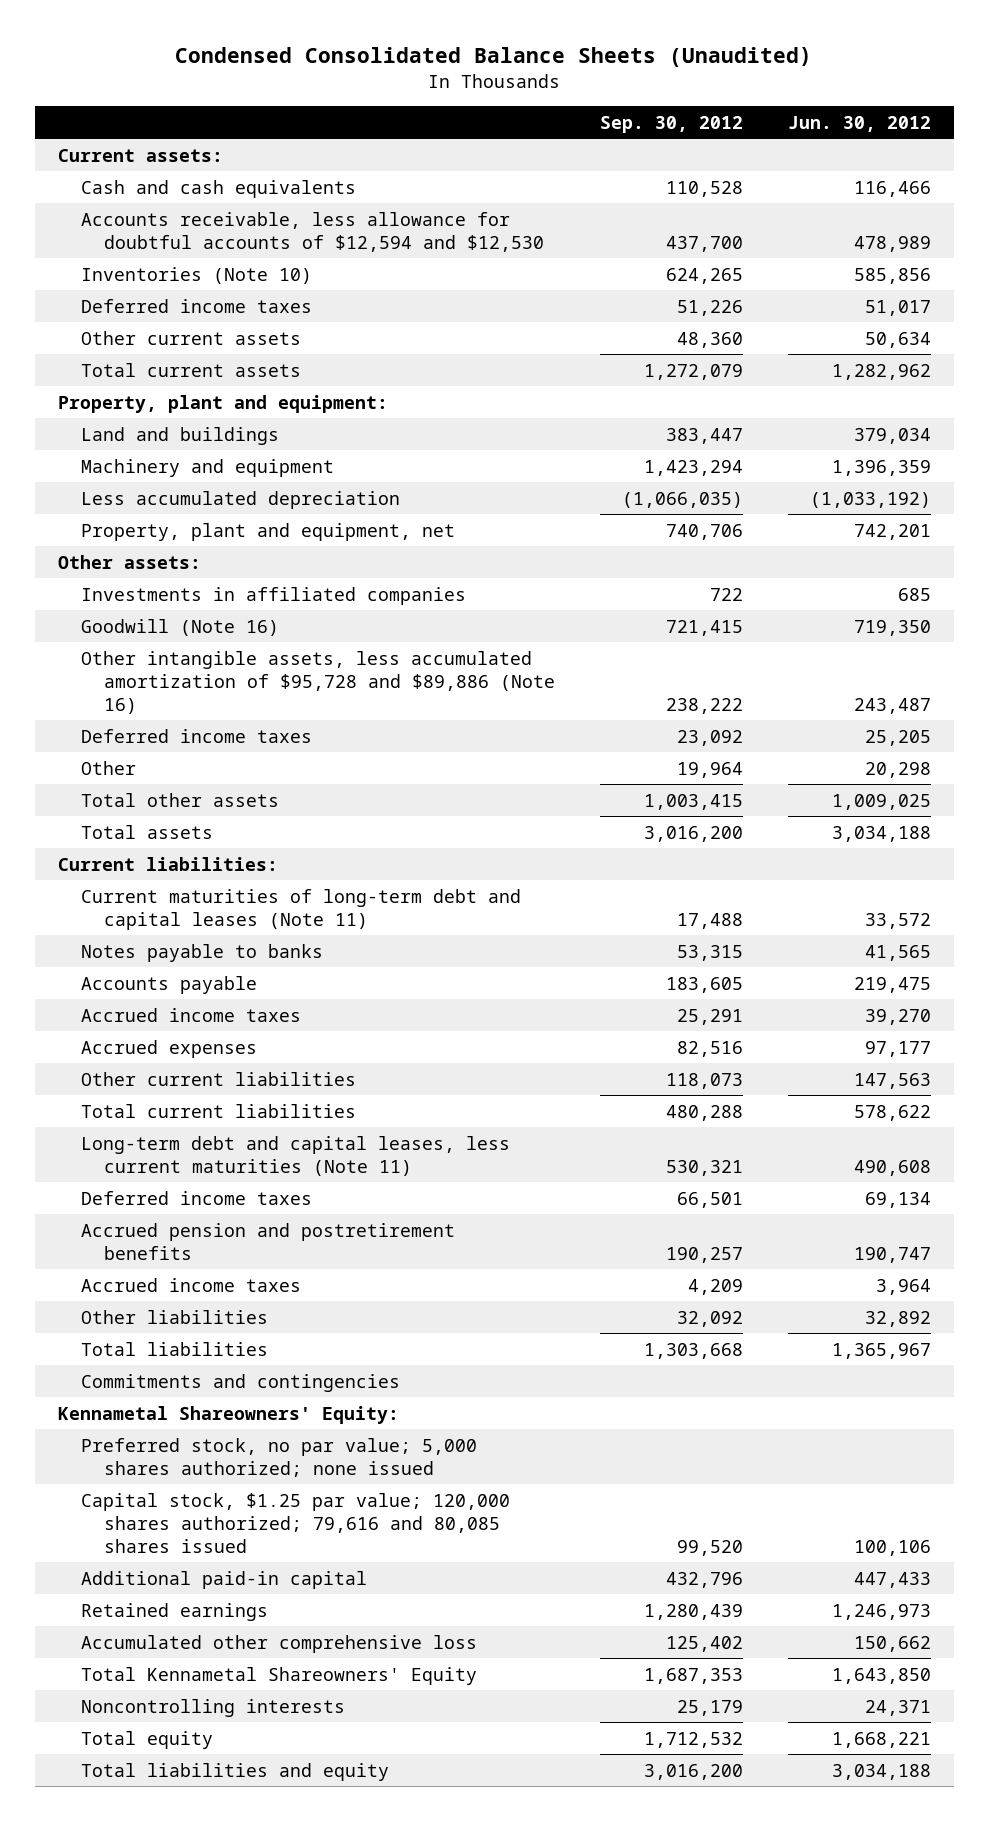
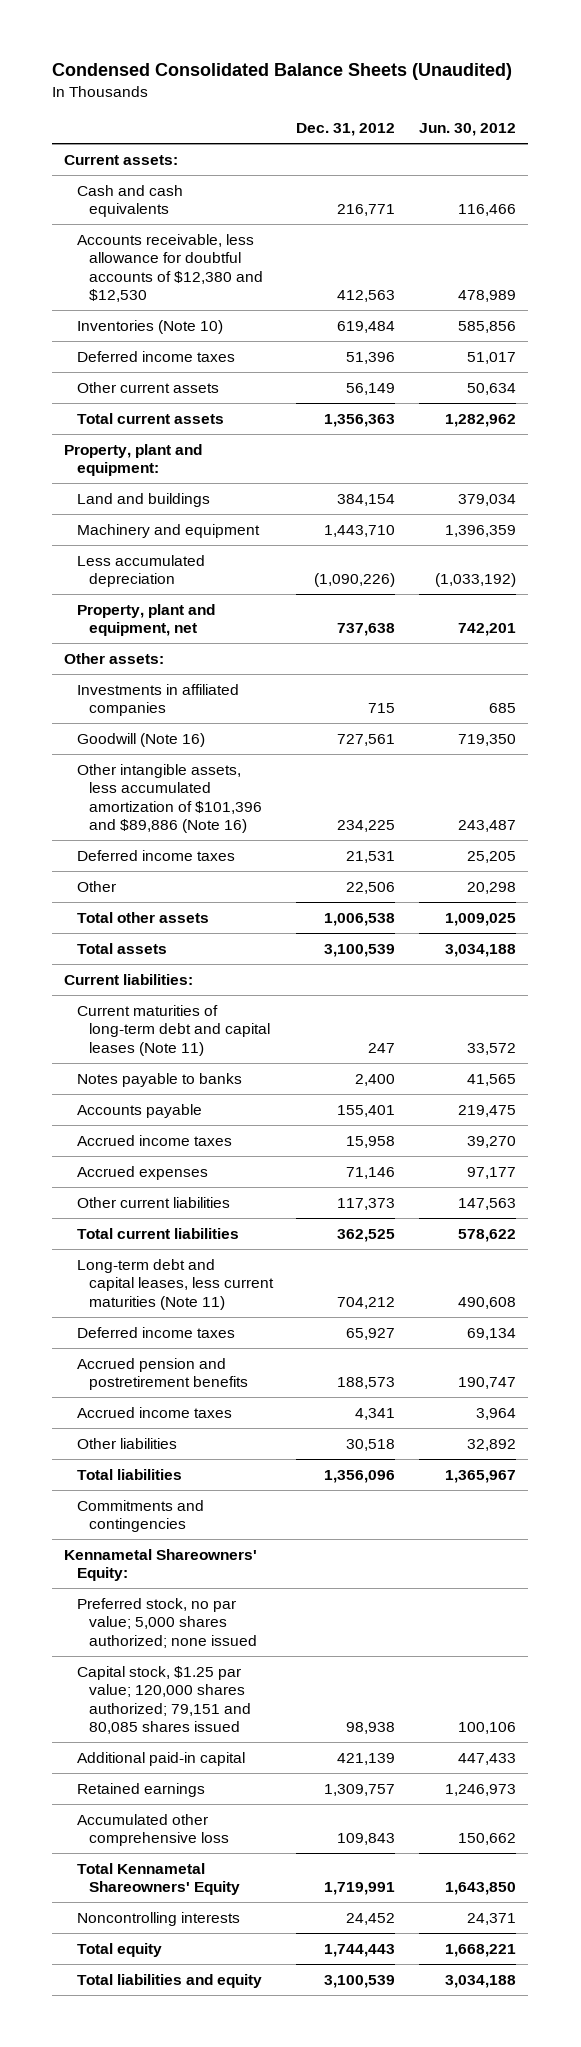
[599,115,743,133] Sep. 30, 2012 -> none
none -> [296,123,396,137] Dec. 31, 2012
[80,211,544,252] Accounts receivable, less allowance for doubtful accounts of $12,594 and $12,530 -> [76,233,263,303] Accounts receivable, less allowance for doubtful accounts of $12,380 and $12,530
[80,650,555,714] Other intangible assets, less accumulated amortization of $95,728 and $89,886 (Note 16) -> [76,763,262,834] Other intangible assets, less accumulated amortization of $101,396 and $89,886 (Note 16)
[80,1492,510,1553] Capital stock, $1.25 par value; 120,000 shares authorized; 79,616 and 80,085 shares issued -> [76,1665,251,1735] Capital stock, $1.25 par value; 120,000 shares authorized; 79,151 and 80,085 shares issued

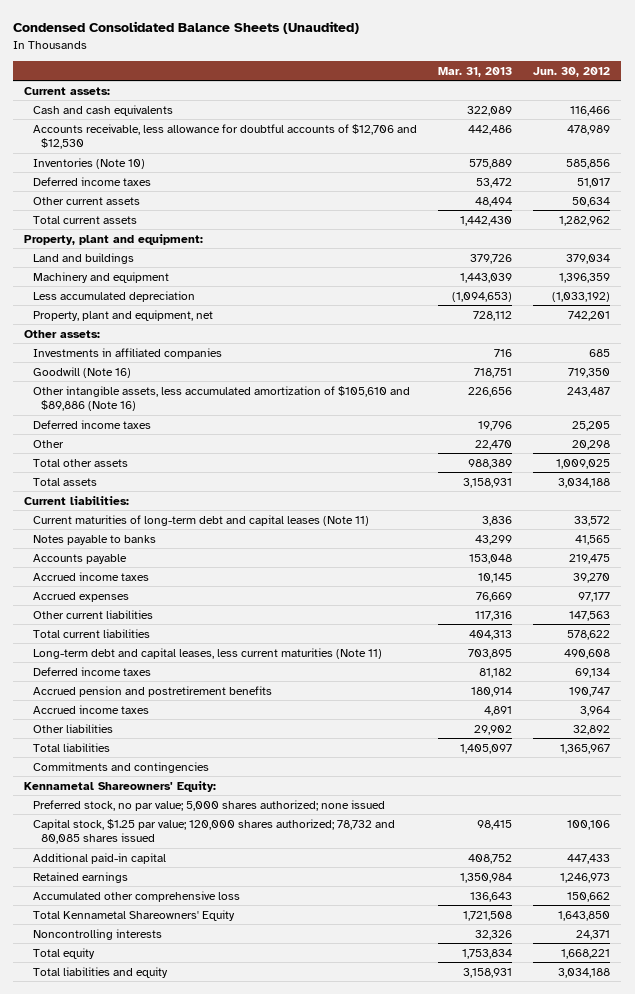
[296,123,396,137] Dec. 31, 2012 -> none
none -> [438,66,513,77] Mar. 31, 2013
[76,233,263,303] Accounts receivable, less allowance for doubtful accounts of $12,380 and $12,530 -> [32,123,417,150] Accounts receivable, less allowance for doubtful accounts of $12,706 and $12,530
[76,763,262,834] Other intangible assets, less accumulated amortization of $101,396 and $89,886 (Note 16) -> [32,385,410,412] Other intangible assets, less accumulated amortization of $105,610 and $89,886 (Note 16)
[76,1665,251,1735] Capital stock, $1.25 par value; 120,000 shares authorized; 79,151 and 80,085 shares issued -> [32,818,395,845] Capital stock, $1.25 par value; 120,000 shares authorized; 78,732 and 80,085 shares issued

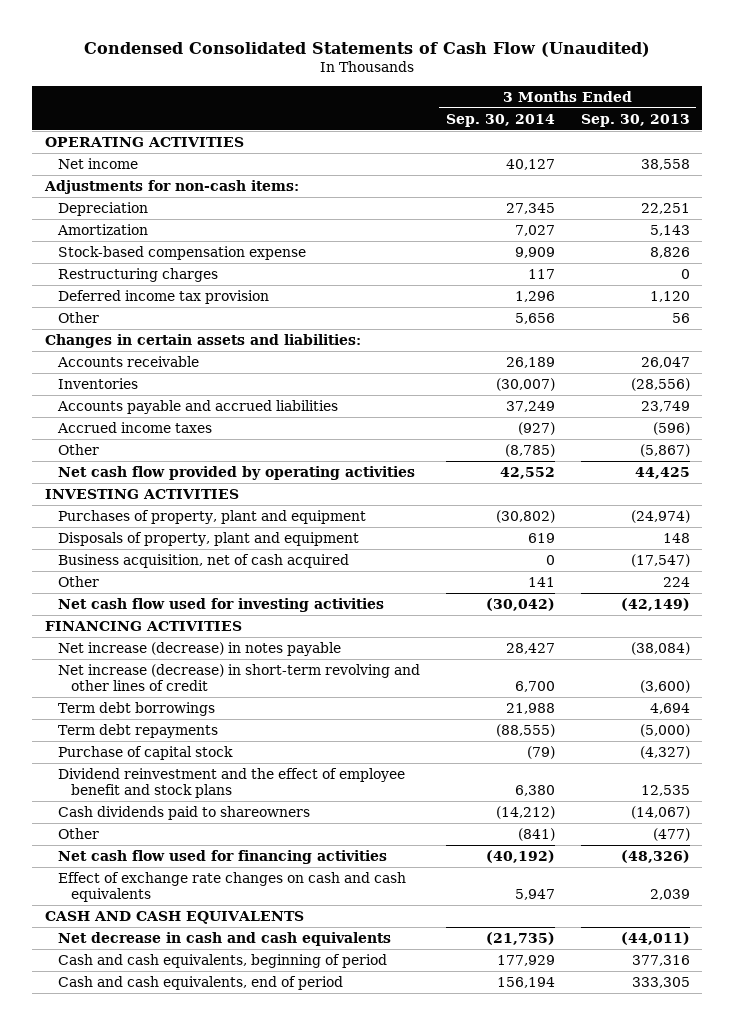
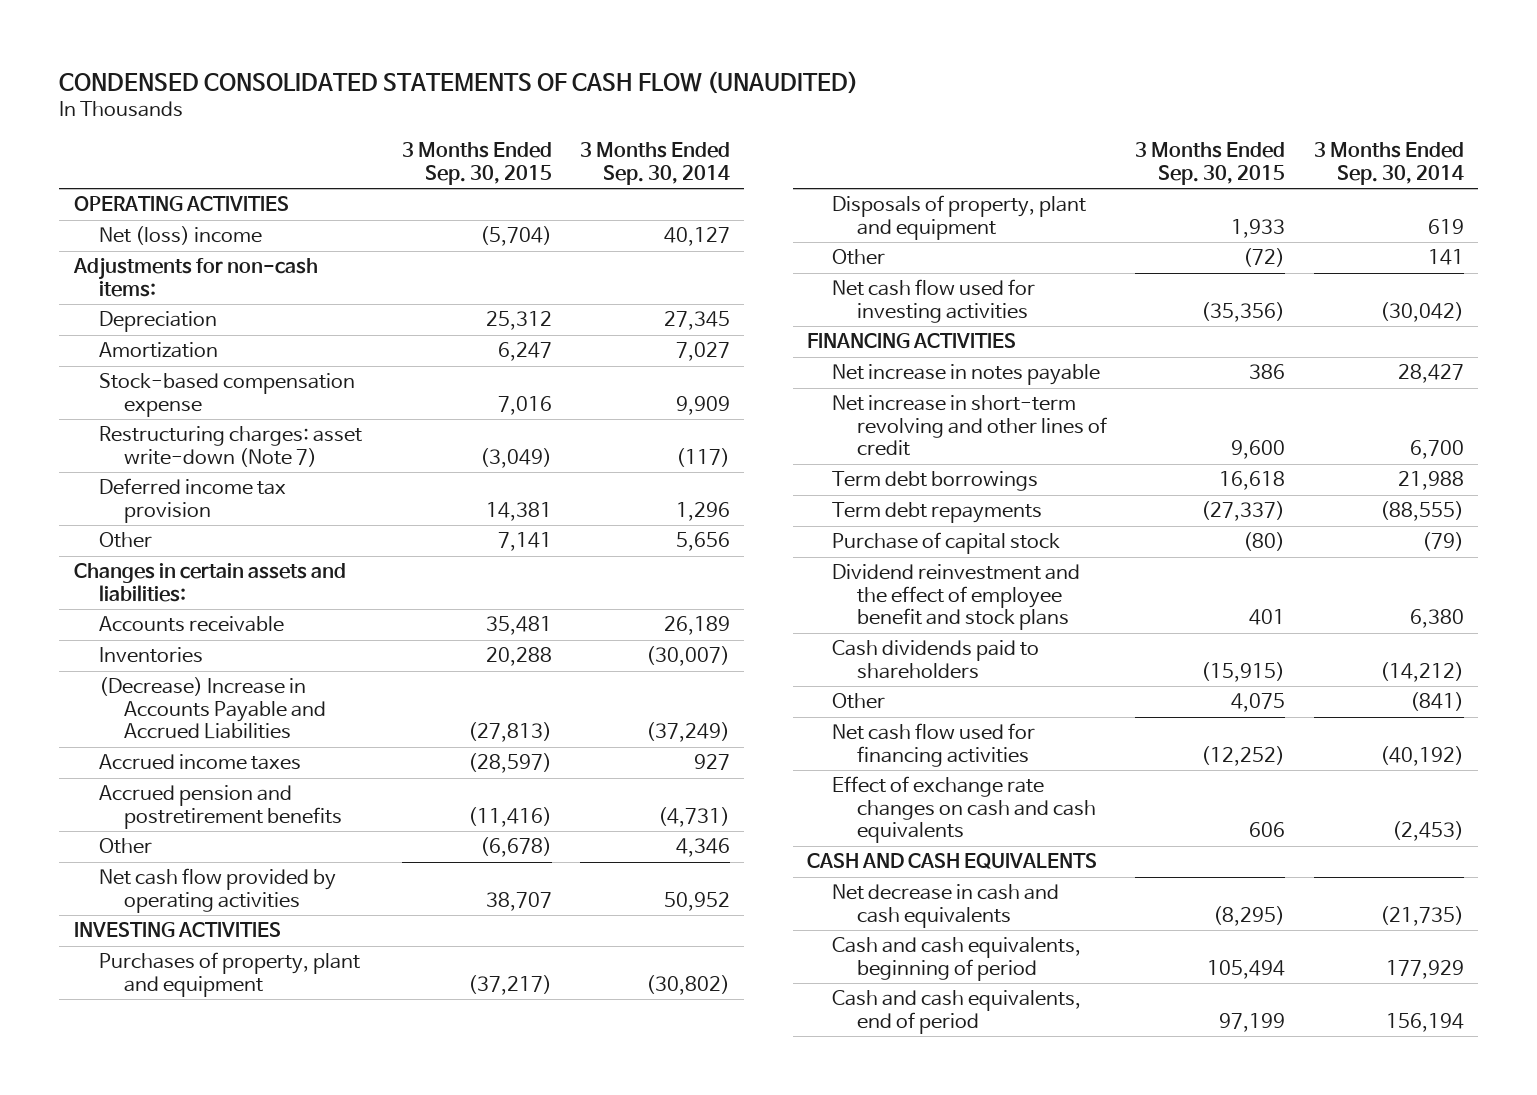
[84,41,651,57] Condensed Consolidated Statements of Cash Flow (Unaudited) -> [59,70,859,94] CONDENSED CONSOLIDATED STATEMENTS OF CASH FLOW (UNAUDITED)
[580,113,690,127] Sep. 30, 2013 -> none
none -> [402,142,553,185] 3 Months Ended Sep. 30, 2015
[57,158,138,170] Net income -> [98,226,262,246] Net (loss) income
[57,268,218,283] Restructuring charges -> none
none -> [98,426,362,467] Restructuring charges: asset write-down (Note 7)
[56,400,338,415] Accounts payable and accrued liabilities -> [98,677,326,740] (Decrease) Increase in Accounts Payable and Accrued Liabilities
[505,401,555,413] 37,249 -> [646,722,731,743] (37,249)
[517,422,555,436] (927) -> [694,754,731,771] 927
none -> [98,785,342,829] Accrued pension and postretirement benefits
[504,444,555,458] (8,785) -> [676,838,731,858] 4,346
[499,467,555,480] 42,552 -> [664,891,731,911] 50,952
[57,554,349,569] Business acquisition, net of cash acquired -> none
[57,642,341,657] Net increase (decrease) in notes payable -> [832,364,1101,386] Net increase in notes payable
[57,664,420,692] Net increase (decrease) in short-term revolving and other lines of credit -> [832,395,1108,457] Net increase in short-term revolving and other lines of credit
[57,806,310,821] Cash dividends paid to shareowners -> [832,640,1040,679] Cash dividends paid to shareholders
[514,889,555,901] 5,947 -> [1391,821,1464,842] (2,453)

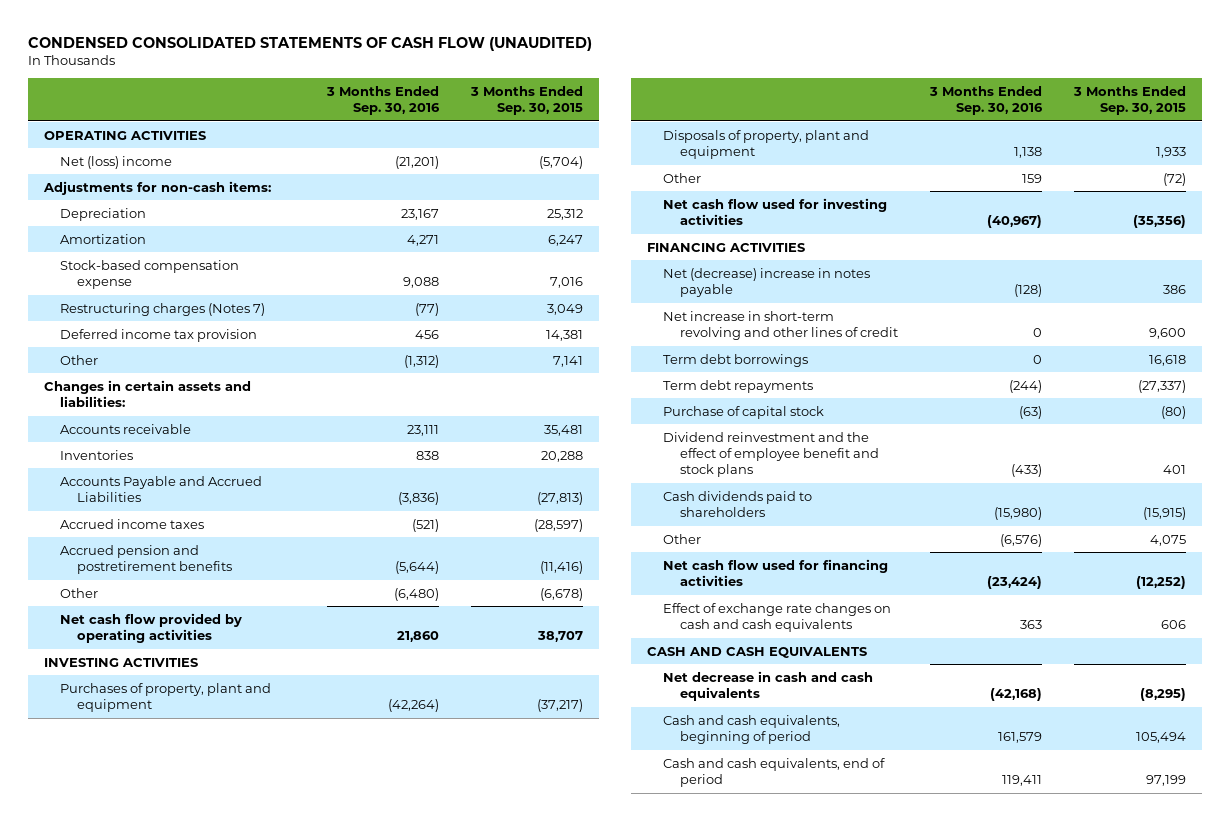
[580,142,731,185] 3 Months Ended Sep. 30, 2014 -> none
none -> [325,85,440,116] 3 Months Ended Sep. 30, 2016
[98,426,362,467] Restructuring charges: asset write-down (Note 7) -> none
none -> [60,302,266,316] Restructuring charges (Notes 7)
[98,677,326,740] (Decrease) Increase in Accounts Payable and Accrued Liabilities -> [60,475,263,502] Accounts Payable and Accrued Liabilities
[832,364,1101,386] Net increase in notes payable -> [663,267,871,297] Net (decrease) increase in notes payable

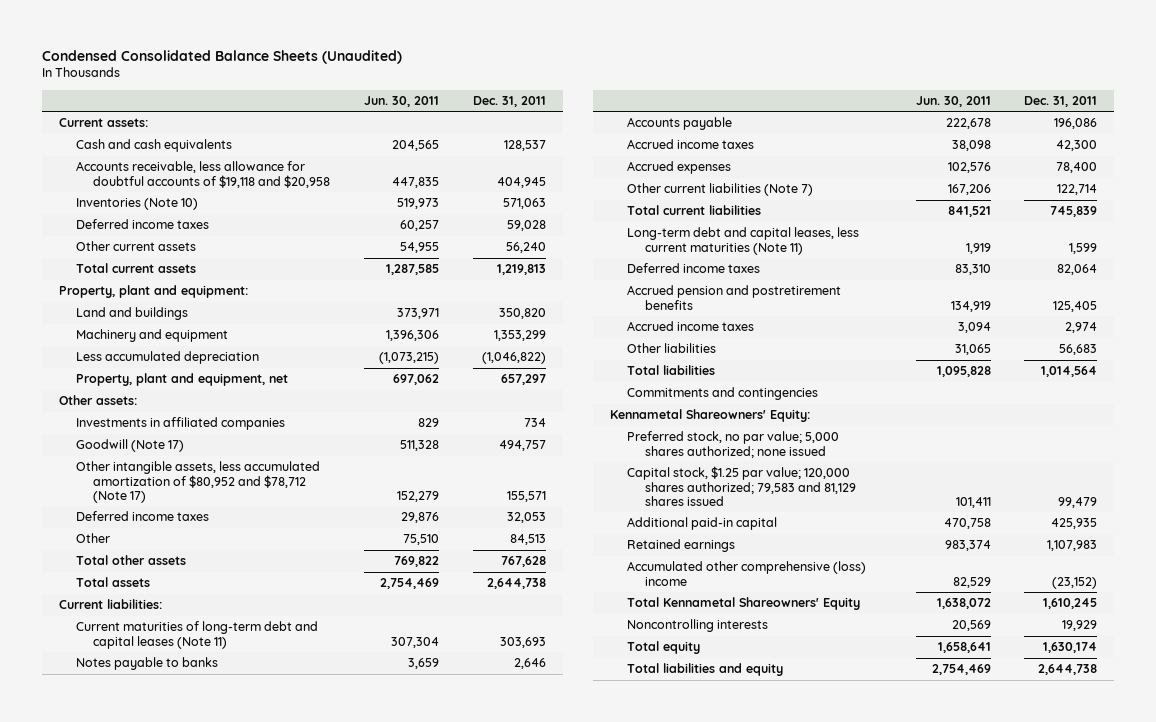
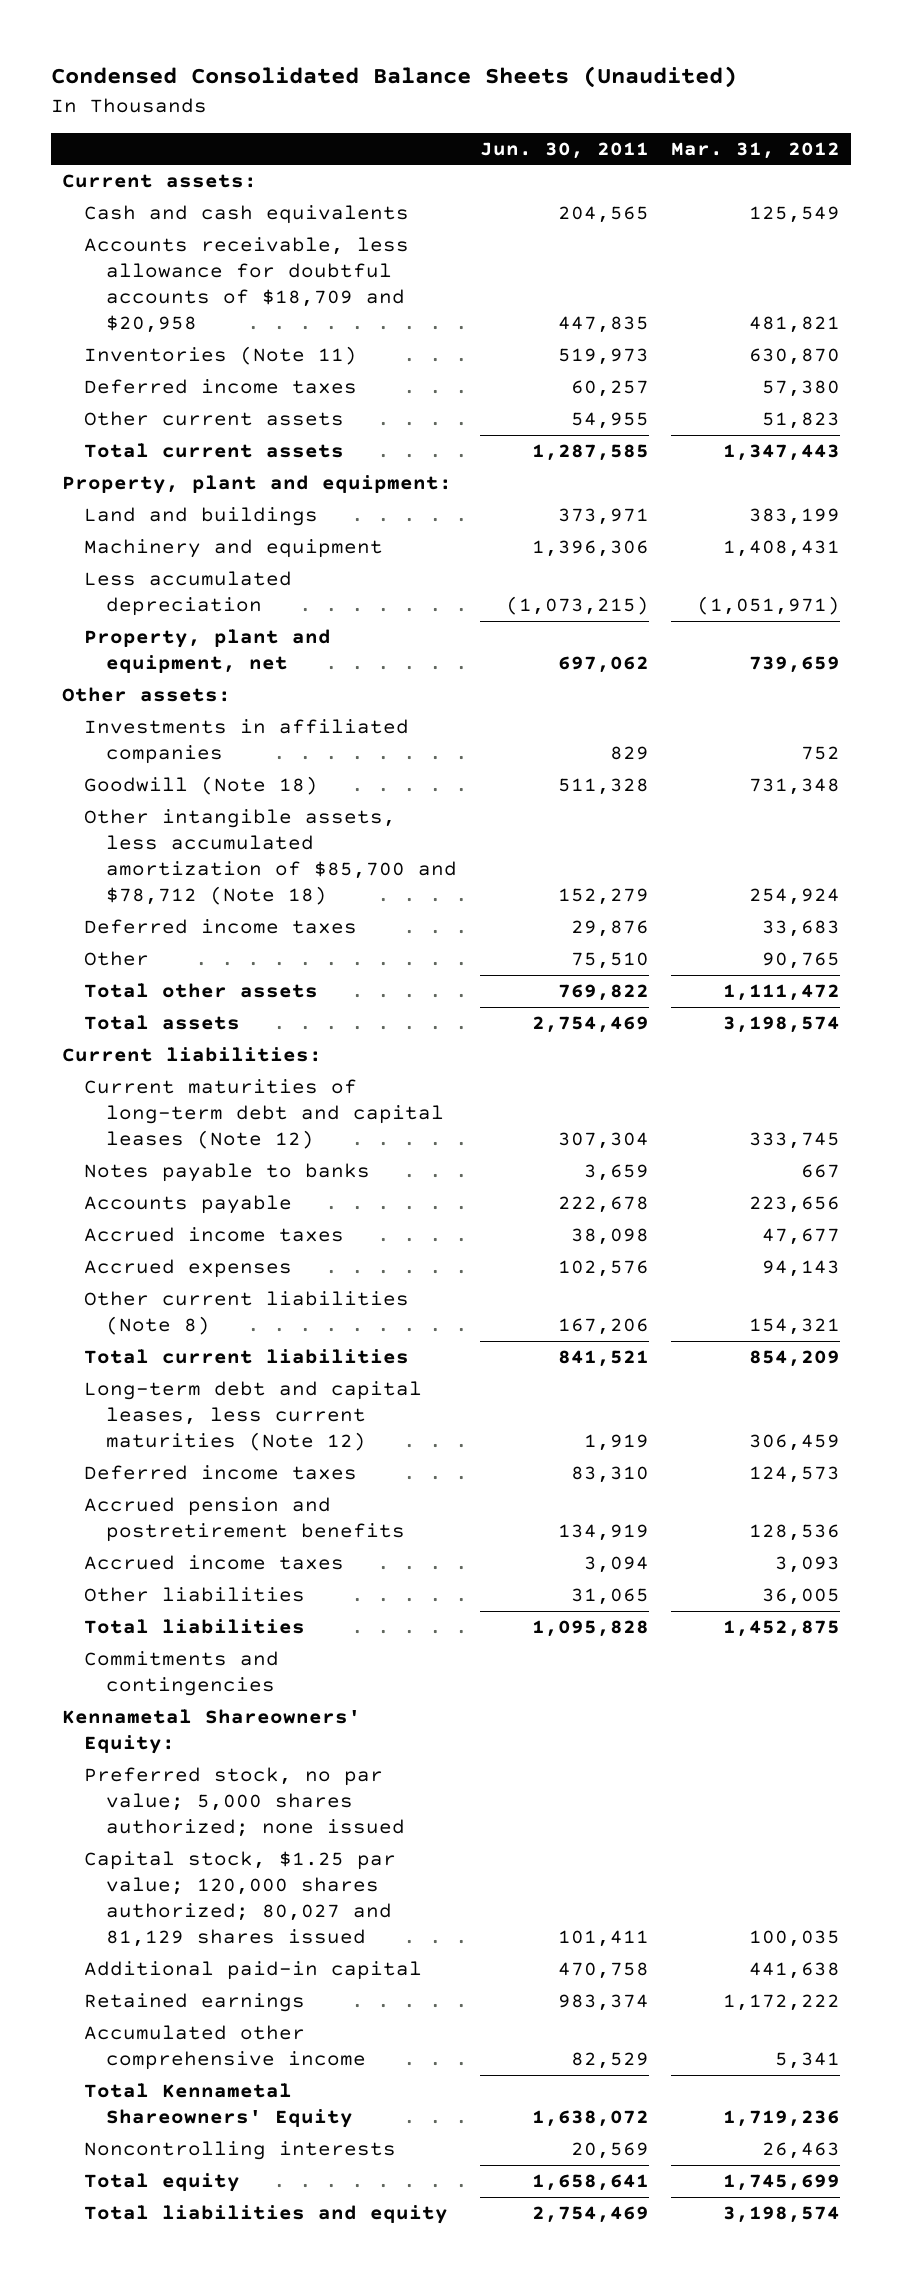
[472,95,546,107] Dec. 31, 2011 -> none
none -> [670,141,840,159] Mar. 31, 2012
[75,161,331,188] Accounts receivable, less allowance for doubtful accounts of $19,118 and $20,958 -> [83,237,409,333] Accounts receivable, less allowance for doubtful accounts of $18,709 and $20,958
[75,198,198,211] Inventories (Note 10) -> [83,346,357,366] Inventories (Note 11)
[75,439,184,453] Goodwill (Note 17) -> [83,776,318,796] Goodwill (Note 18)
[75,461,320,504] Other intangible assets, less accumulated amortization of $80,952 and $78,712 (Note 17) -> [83,809,458,905] Other intangible assets, less accumulated amortization of $85,700 and $78,712 (Note 18)
[75,621,318,649] Current maturities of long-term debt and capital leases (Note 11) -> [83,1079,445,1149] Current maturities of long-term debt and capital leases (Note 12)
[627,183,814,197] Other current liabilities (Note 7) -> [83,1291,409,1336] Other current liabilities (Note 8)
[627,227,860,255] Long-term debt and capital leases, less current maturities (Note 11) -> [83,1381,422,1451] Long-term debt and capital leases, less current maturities (Note 12)
[627,466,856,507] Capital stock, $1.25 par value; 120,000 shares authorized; 79,583 and 81,129 shares issued -> [83,1851,396,1947] Capital stock, $1.25 par value; 120,000 shares authorized; 80,027 and 81,129 shares issued
[627,561,867,586] Accumulated other comprehensive (loss) income -> [83,2025,367,2071] Accumulated other comprehensive income

